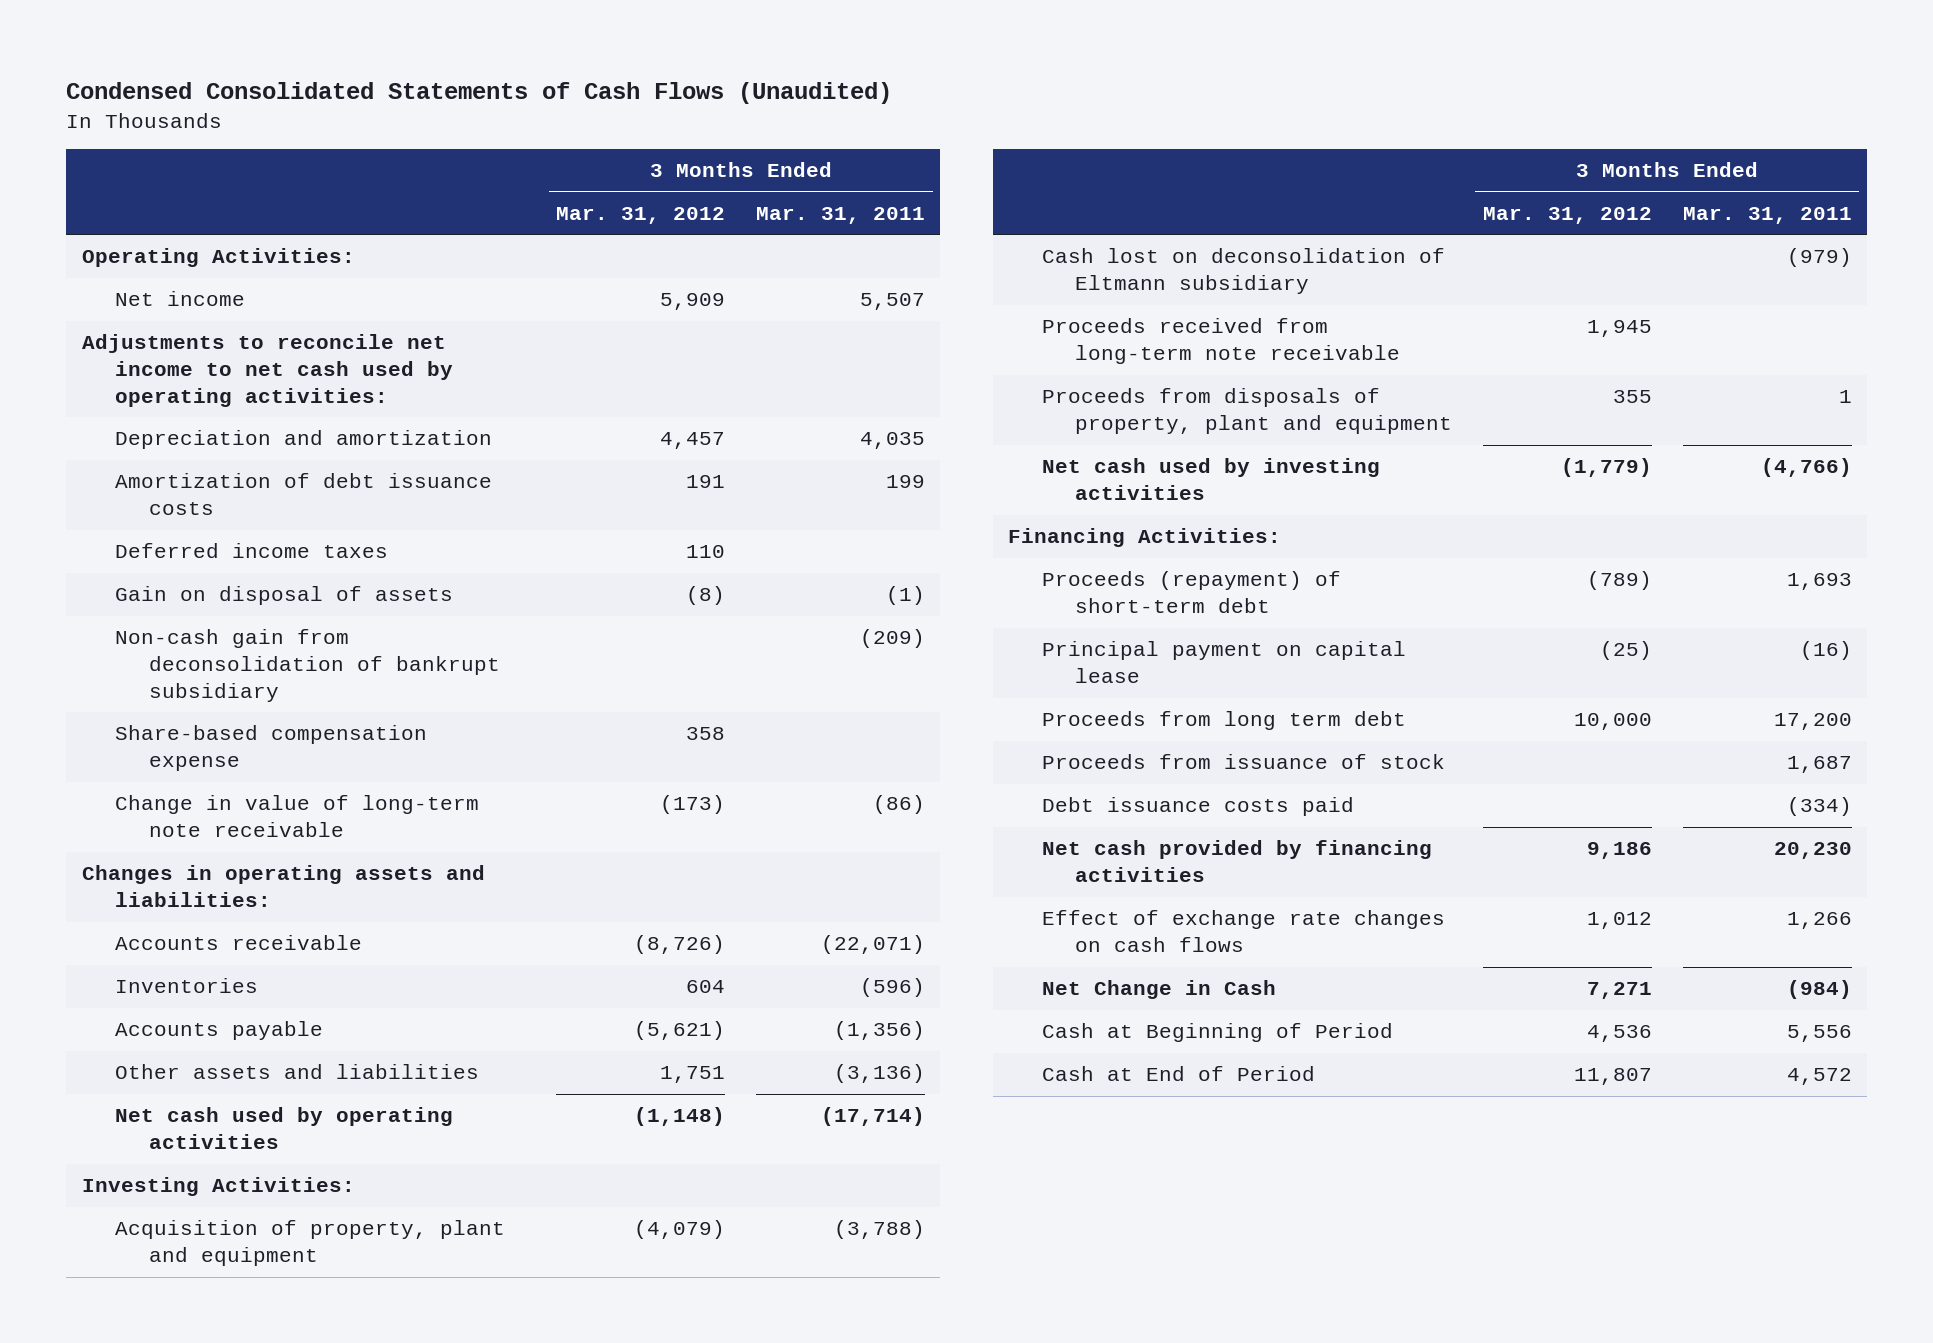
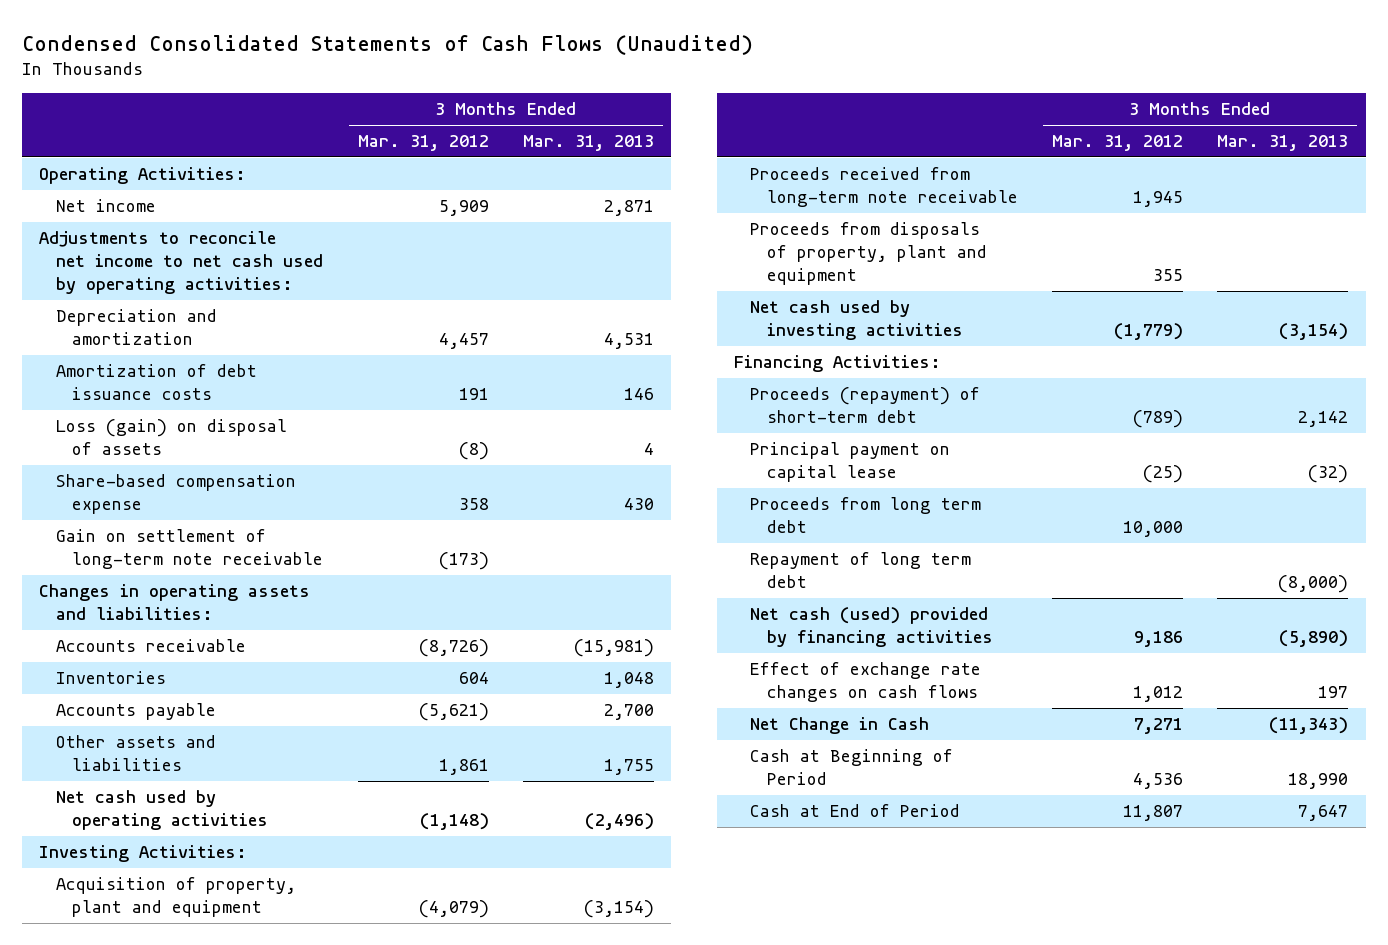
[755,206,925,224] Mar. 31, 2011 -> none
none -> [522,135,654,152] Mar. 31, 2013
[115,543,389,559] Deferred income taxes -> none
[115,629,500,702] Non-cash gain from deconsolidation of bankrupt subsidiary -> none
[115,586,454,606] Gain on disposal of assets -> [55,419,287,456] Loss (gain) on disposal of assets
[115,795,480,838] Change in value of long-term note receivable -> [55,529,324,570] Gain on settlement of long-term note receivable
[660,1066,726,1084] 1,751 -> [438,759,489,776] 1,861
[1041,248,1445,295] Cash lost on deconsolidation of Eltmann subsidiary -> none
[1041,754,1445,770] Proceeds from issuance of stock -> none
[1041,797,1354,817] Debt issuance costs paid -> none
none -> [750,552,972,589] Repayment of long term debt
[1041,840,1432,883] Net cash provided by financing activities -> [750,607,993,648] Net cash (used) provided by financing activities

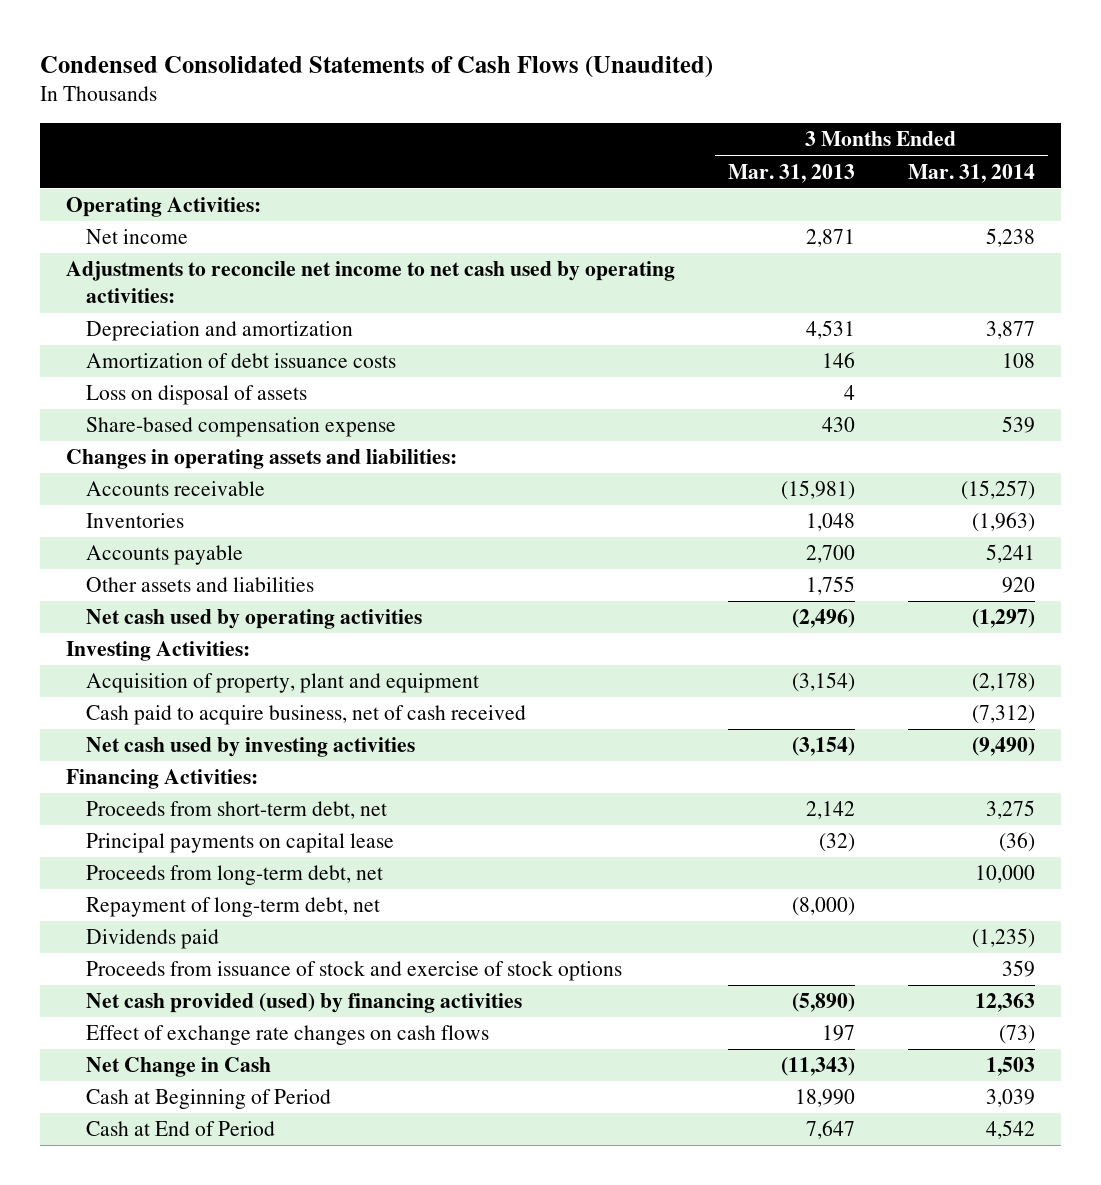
[357,135,489,152] Mar. 31, 2012 -> none
none -> [907,163,1035,183] Mar. 31, 2014
[55,419,287,456] Loss (gain) on disposal of assets -> [85,385,307,406] Loss on disposal of assets
[55,529,324,570] Gain on settlement of long-term note receivable -> none
[750,167,1018,208] Proceeds received from long-term note receivable -> none
[750,222,987,285] Proceeds from disposals of property, plant and equipment -> none
none -> [85,705,526,726] Cash paid to acquire business, net of cash received
[750,387,981,424] Proceeds (repayment) of short-term debt -> [85,801,387,820] Proceeds from short-term debt, net
[750,442,951,483] Principal payment on capital lease -> [85,833,394,854] Principal payments on capital lease
[750,497,982,534] Proceeds from long term debt -> [85,865,383,886] Proceeds from long-term debt, net
[750,552,972,589] Repayment of long term debt -> [85,897,380,918] Repayment of long-term debt, net
none -> [85,929,219,950] Dividends paid
none -> [85,961,622,982] Proceeds from issuance of stock and exercise of stock options
[750,607,993,648] Net cash (used) provided by financing activities -> [85,993,522,1014] Net cash provided (used) by financing activities

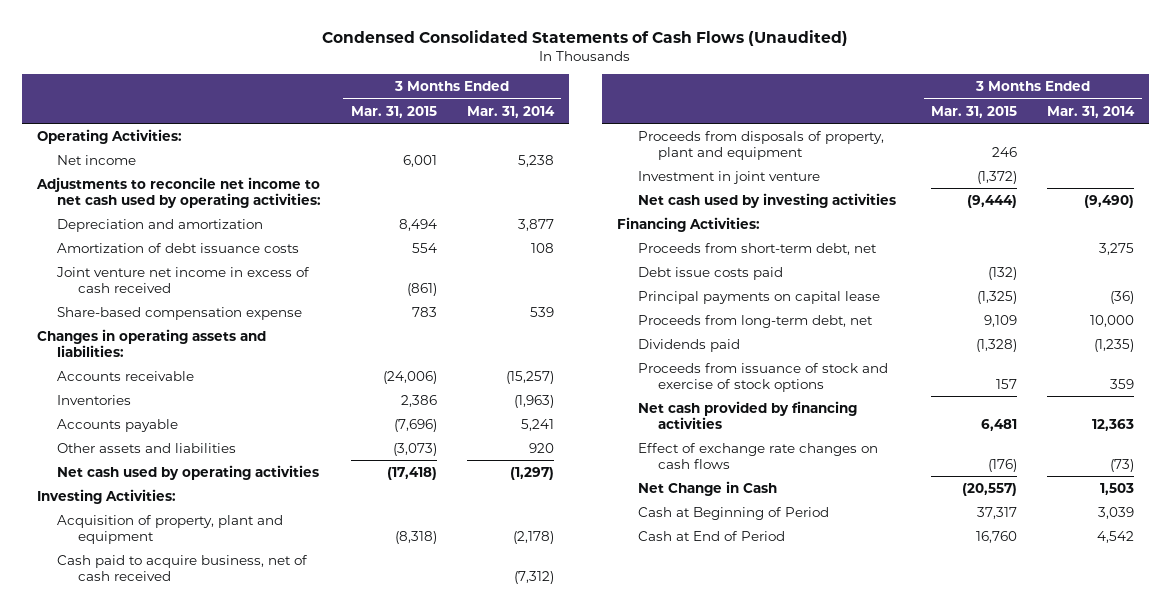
[727,163,855,183] Mar. 31, 2013 -> none
none -> [350,105,437,118] Mar. 31, 2015
[85,385,307,406] Loss on disposal of assets -> none
none -> [56,266,311,293] Joint venture net income in excess of cash received
none -> [637,130,884,160] Proceeds from disposals of property, plant and equipment
none -> [637,170,820,184] Investment in joint venture
none -> [637,266,783,280] Debt issue costs paid
[85,897,380,918] Repayment of long-term debt, net -> none
[85,993,522,1014] Net cash provided (used) by financing activities -> [637,400,857,429] Net cash provided by financing activities

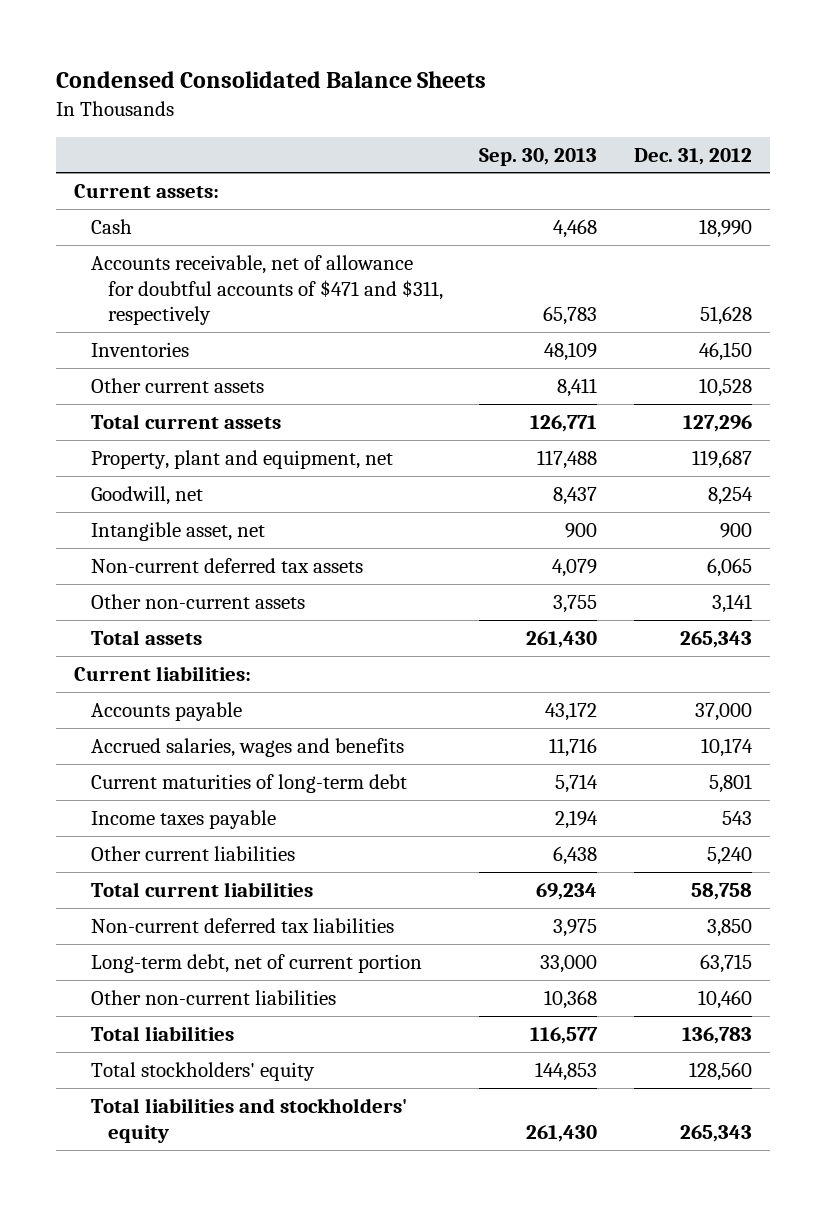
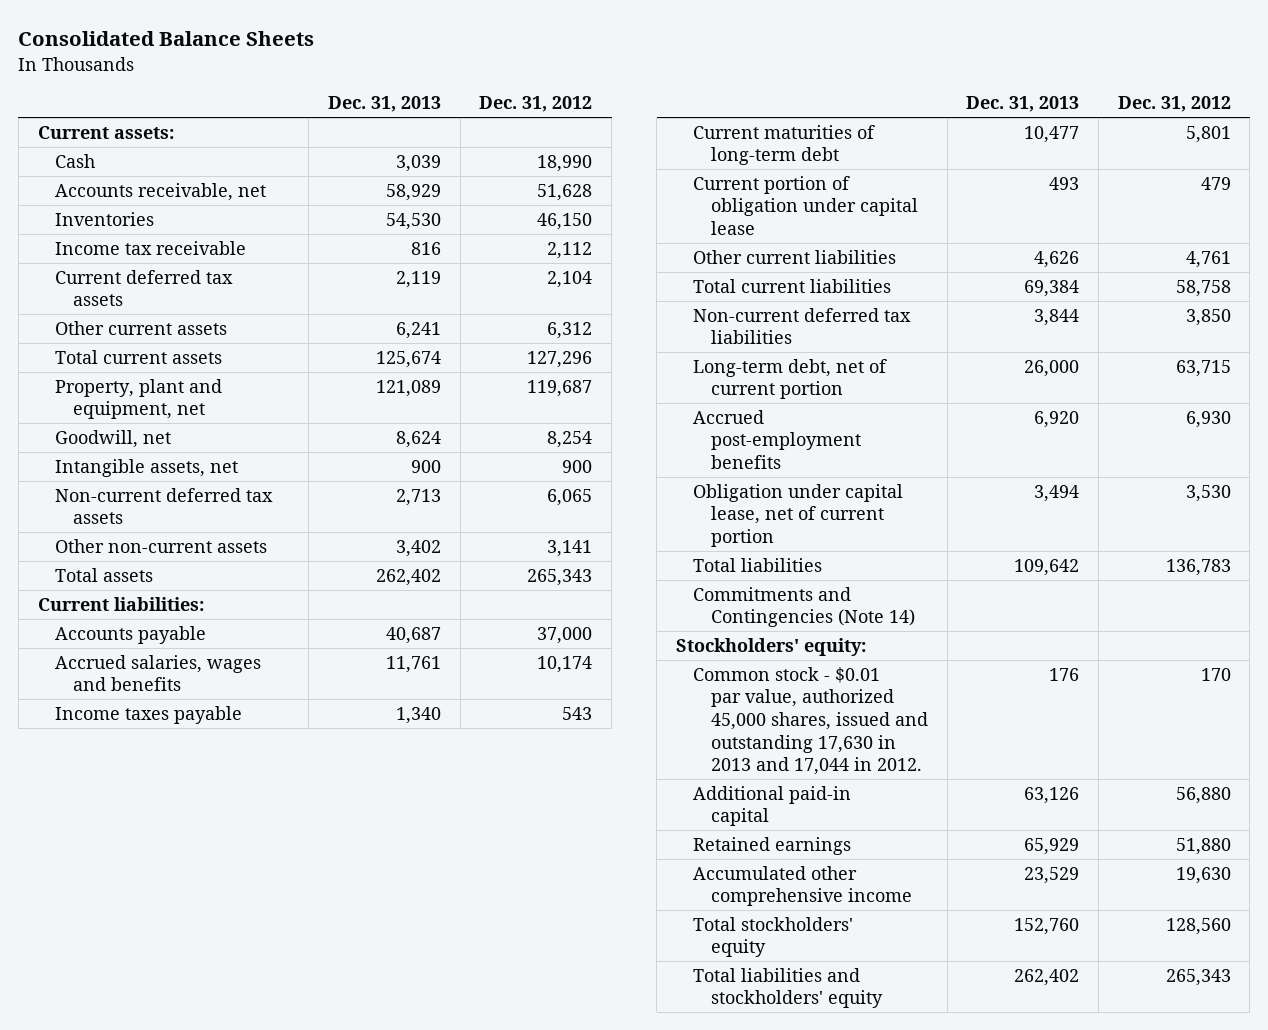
[55,71,486,89] Condensed Consolidated Balance Sheets -> [18,31,315,47] Consolidated Balance Sheets
[479,147,598,166] Sep. 30, 2013 -> none
none -> [328,96,442,113] Dec. 31, 2013
[91,254,443,326] Accounts receivable, net of allowance for doubtful accounts of $471 and $311, respectively -> [55,182,267,201] Accounts receivable, net
none -> [55,240,247,255] Income tax receivable
none -> [55,269,234,307] Current deferred tax assets
[698,377,752,397] 10,528 -> [547,321,593,339] 6,312
[91,521,266,541] Intangible asset, net -> [55,458,239,477] Intangible assets, net
[91,773,408,793] Current maturities of long-term debt -> [693,124,876,166] Current maturities of long-term debt
none -> [693,175,918,236] Current portion of obligation under capital lease
[706,846,752,865] 5,240 -> [1185,250,1231,268] 4,761
[91,989,337,1005] Other non-current liabilities -> none
none -> [693,409,861,470] Accrued post-employment benefits
none -> [693,483,904,548] Obligation under capital lease, net of current portion
none -> [693,586,915,628] Commitments and Contingencies (Note 14)
none -> [675,637,866,656] Stockholders' equity:
none -> [693,666,928,776] Common stock - $0.01 par value, authorized 45,000 shares, issued and outstanding 17,630 in 2013 and 17,044 in 2012.
none -> [693,785,852,827] Additional paid-in capital
none -> [693,836,852,855] Retained earnings
none -> [693,865,912,907] Accumulated other comprehensive income

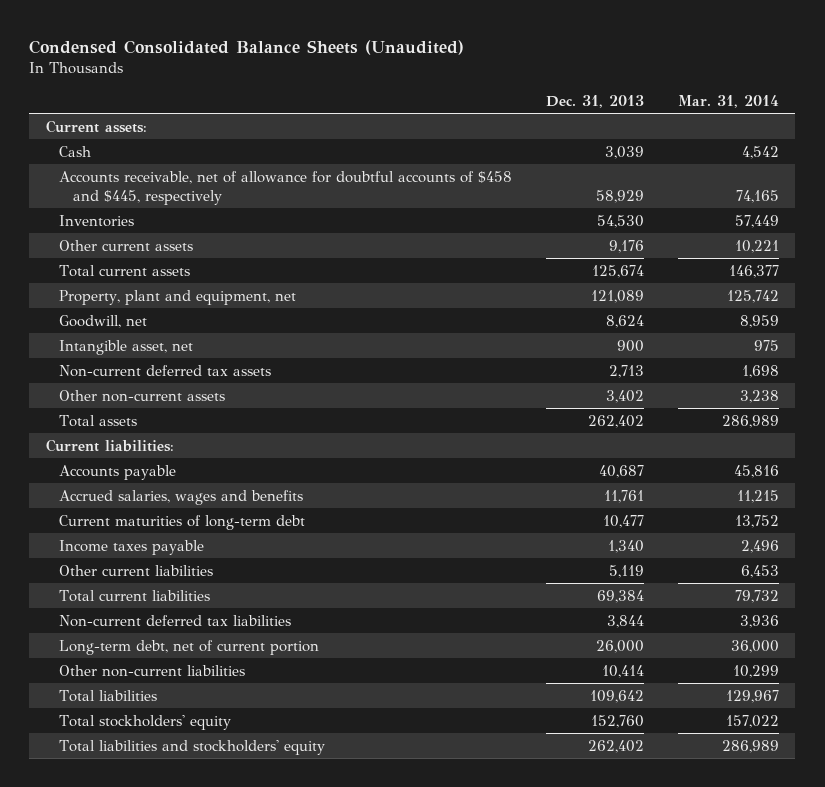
[18,31,315,47] Consolidated Balance Sheets -> [29,39,465,55] Condensed Consolidated Balance Sheets (Unaudited)
[479,96,593,113] Dec. 31, 2012 -> none
none -> [677,95,779,109] Mar. 31, 2014
[55,182,267,201] Accounts receivable, net -> [59,170,513,205] Accounts receivable, net of allowance for doubtful accounts of $458 and $445, respectively
[55,240,247,255] Income tax receivable -> none
[55,269,234,307] Current deferred tax assets -> none
[396,321,442,339] 6,241 -> [608,239,644,253] 9,176
[55,458,239,477] Intangible assets, net -> [59,339,194,355] Intangible asset, net
[693,175,918,236] Current portion of obligation under capital lease -> none
[55,705,243,724] Income taxes payable -> [59,539,205,555] Income taxes payable
[1034,250,1080,268] 4,626 -> [608,564,644,578] 5,119
[693,409,861,470] Accrued post-employment benefits -> none
[693,483,904,548] Obligation under capital lease, net of current portion -> none
none -> [59,664,246,677] Other non-current liabilities
[693,586,915,628] Commitments and Contingencies (Note 14) -> none
[675,637,866,656] Stockholders' equity: -> none
[693,666,928,776] Common stock - $0.01 par value, authorized 45,000 shares, issued and outstanding 17,630 in 2013 and 17,044 in 2012. -> none
[693,785,852,827] Additional paid-in capital -> none
[693,836,852,855] Retained earnings -> none
[693,865,912,907] Accumulated other comprehensive income -> none

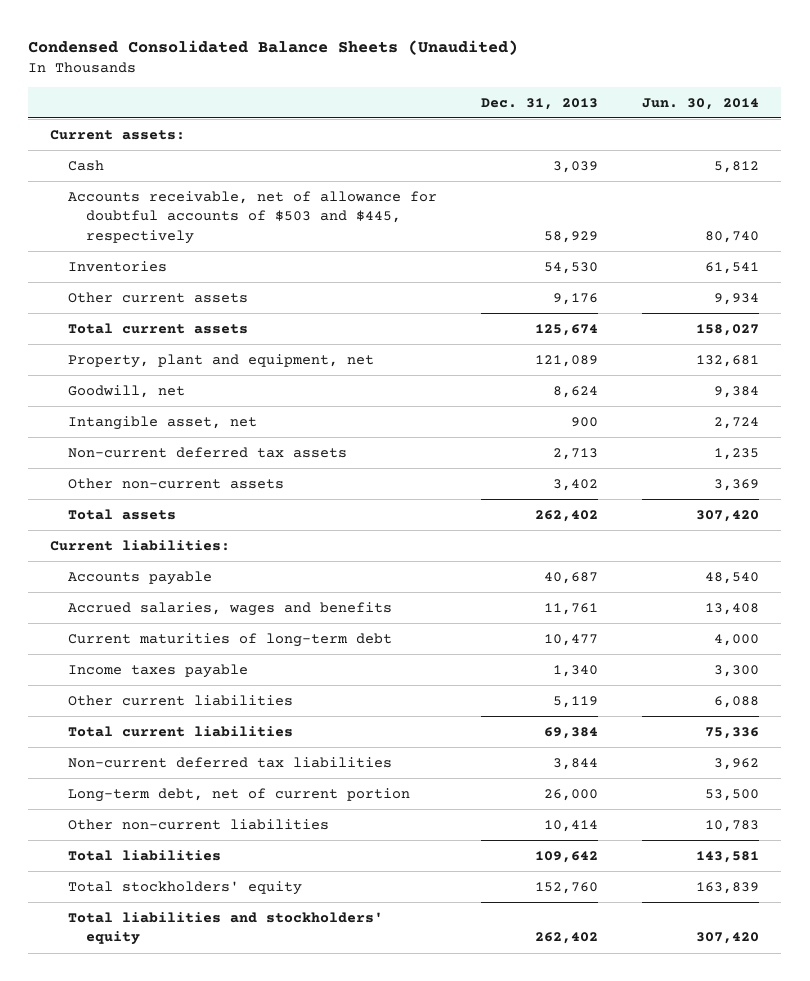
[677,95,779,109] Mar. 31, 2014 -> none
none -> [642,97,760,110] Jun. 30, 2014
[59,170,513,205] Accounts receivable, net of allowance for doubtful accounts of $458 and $445, respectively -> [68,190,438,244] Accounts receivable, net of allowance for doubtful accounts of $503 and $445, respectively

